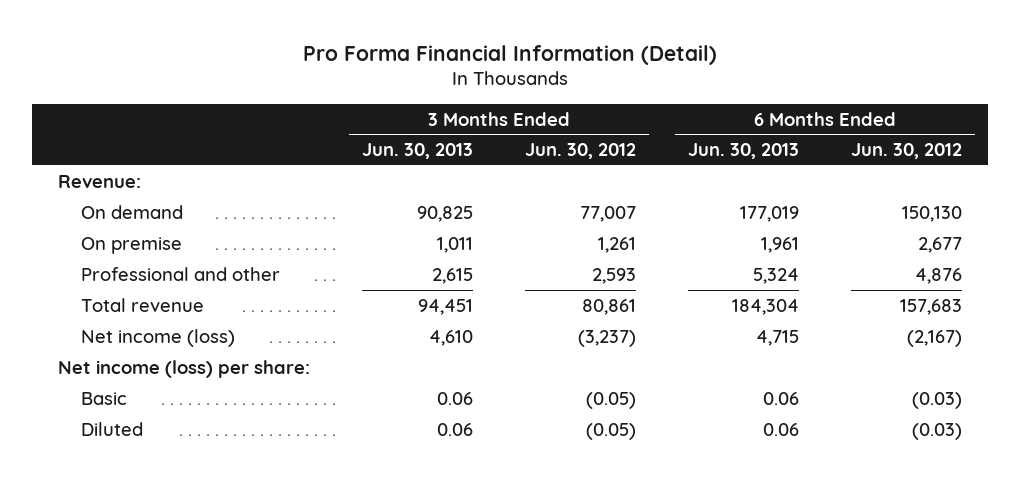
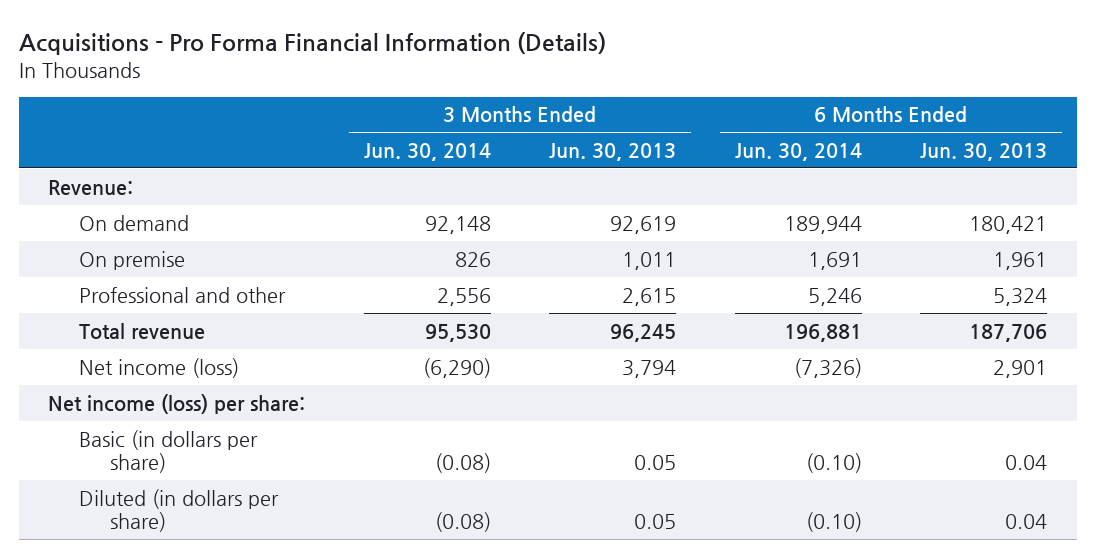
[303,44,718,65] Pro Forma Financial Information (Detail) -> [18,31,606,55] Acquisitions - Pro Forma Financial Information (Details)
[525,143,637,160] Jun. 30, 2012 -> none
[851,143,963,160] Jun. 30, 2012 -> none
none -> [363,143,491,162] Jun. 30, 2014
none -> [734,143,862,162] Jun. 30, 2014
[417,205,474,222] 90,825 -> [610,215,677,234] 92,619
[740,205,800,222] 177,019 -> [969,215,1048,234] 180,421
[418,298,474,315] 94,451 -> [610,323,677,342] 96,245
[732,298,800,315] 184,304 -> [969,323,1048,342] 187,706
[429,329,474,346] 4,610 -> [622,359,677,378] 3,794
[756,329,800,346] 4,715 -> [993,359,1048,378] 2,901
[81,391,128,405] Basic -> [79,429,259,474] Basic (in dollars per share)
[437,391,474,405] 0.06 -> [634,455,677,471] 0.05
[763,391,800,405] 0.06 -> [1005,455,1048,471] 0.04
[81,421,144,436] Diluted -> [79,488,280,533] Diluted (in dollars per share)
[437,422,474,436] 0.06 -> [634,514,677,530] 0.05
[763,422,800,436] 0.06 -> [1005,514,1048,530] 0.04

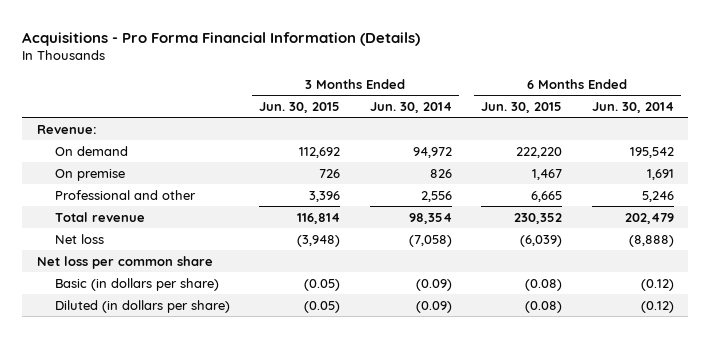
[549,143,677,162] Jun. 30, 2013 -> none
[920,143,1048,162] Jun. 30, 2013 -> none
none -> [259,101,341,113] Jun. 30, 2015
none -> [481,101,563,113] Jun. 30, 2015
[424,215,491,234] 92,148 -> [412,146,452,158] 94,972
[783,215,862,234] 189,944 -> [629,146,674,158] 195,542
[424,323,491,342] 95,530 -> [408,212,452,224] 98,354
[783,323,862,342] 196,881 -> [624,212,674,224] 202,479
[79,357,240,378] Net income (loss) -> [54,233,104,244] Net loss
[422,357,491,378] (6,290) -> [408,234,452,247] (7,058)
[793,357,862,378] (7,326) -> [628,234,674,247] (8,888)
[47,393,305,414] Net income (loss) per share: -> [37,255,214,269] Net loss per common share
[434,453,491,474] (0.08) -> [415,278,452,291] (0.09)
[805,453,862,474] (0.10) -> [640,278,674,291] (0.12)
[434,512,491,533] (0.08) -> [415,300,452,313] (0.09)
[805,512,862,533] (0.10) -> [640,300,674,313] (0.12)

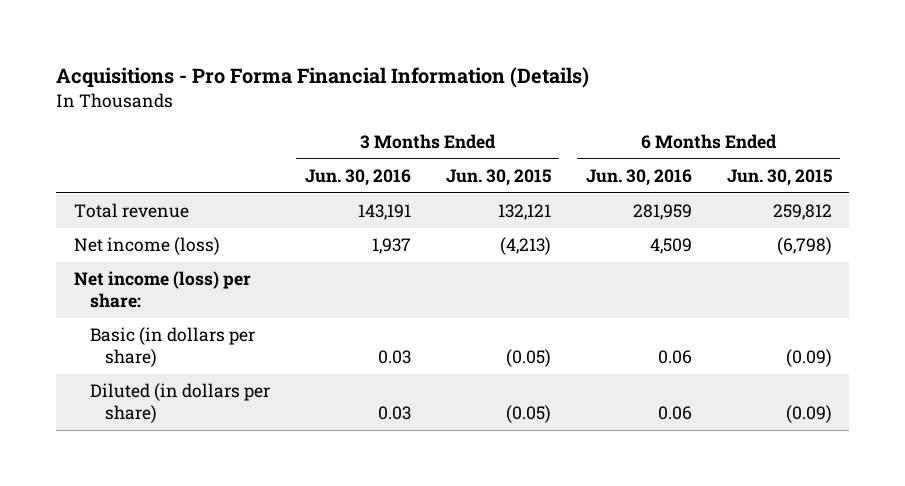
[369,101,452,113] Jun. 30, 2014 -> none
[591,101,674,113] Jun. 30, 2014 -> none
none -> [304,168,411,186] Jun. 30, 2016
none -> [585,168,692,186] Jun. 30, 2016
[37,124,98,134] Revenue: -> none
[54,145,128,156] On demand -> none
[54,168,125,181] On premise -> none
[54,189,196,200] Professional and other -> none
[297,212,341,224] 116,814 -> [497,204,551,221] 132,121
[514,212,563,224] 230,352 -> [772,204,832,221] 259,812
[54,233,104,244] Net loss -> [73,237,220,256] Net income (loss)
[297,234,341,247] (3,948) -> [499,237,551,256] (4,213)
[520,234,563,247] (6,039) -> [776,237,832,256] (6,798)
[37,255,214,269] Net loss per common share -> [73,271,251,309] Net income (loss) per share:
[525,278,563,291] (0.08) -> [785,349,832,368] (0.09)
[525,300,563,313] (0.08) -> [785,405,832,424] (0.09)

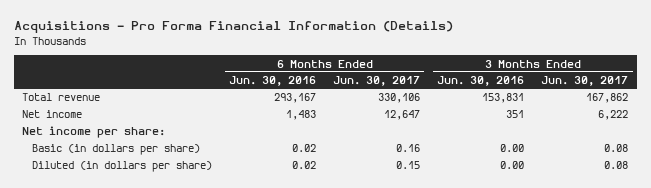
[445,168,551,186] Jun. 30, 2015 -> none
[726,168,832,186] Jun. 30, 2015 -> none
none -> [333,76,421,87] Jun. 30, 2017
none -> [541,76,629,87] Jun. 30, 2017
[357,204,411,221] 143,191 -> [482,93,525,104] 153,831
[632,204,692,221] 281,959 -> [274,93,317,104] 293,167
[73,237,220,256] Net income (loss) -> [22,110,83,119] Net income
[371,238,411,255] 1,937 -> [506,110,525,119] 351
[649,238,692,255] 4,509 -> [286,110,317,121] 1,483
[73,271,251,309] Net income (loss) per share: -> [22,126,166,139] Net income per share:
[377,350,411,365] 0.03 -> [500,144,525,153] 0.00
[657,350,692,365] 0.06 -> [292,144,317,153] 0.02
[377,406,411,421] 0.03 -> [500,161,525,170] 0.00
[657,406,692,421] 0.06 -> [292,161,317,170] 0.02

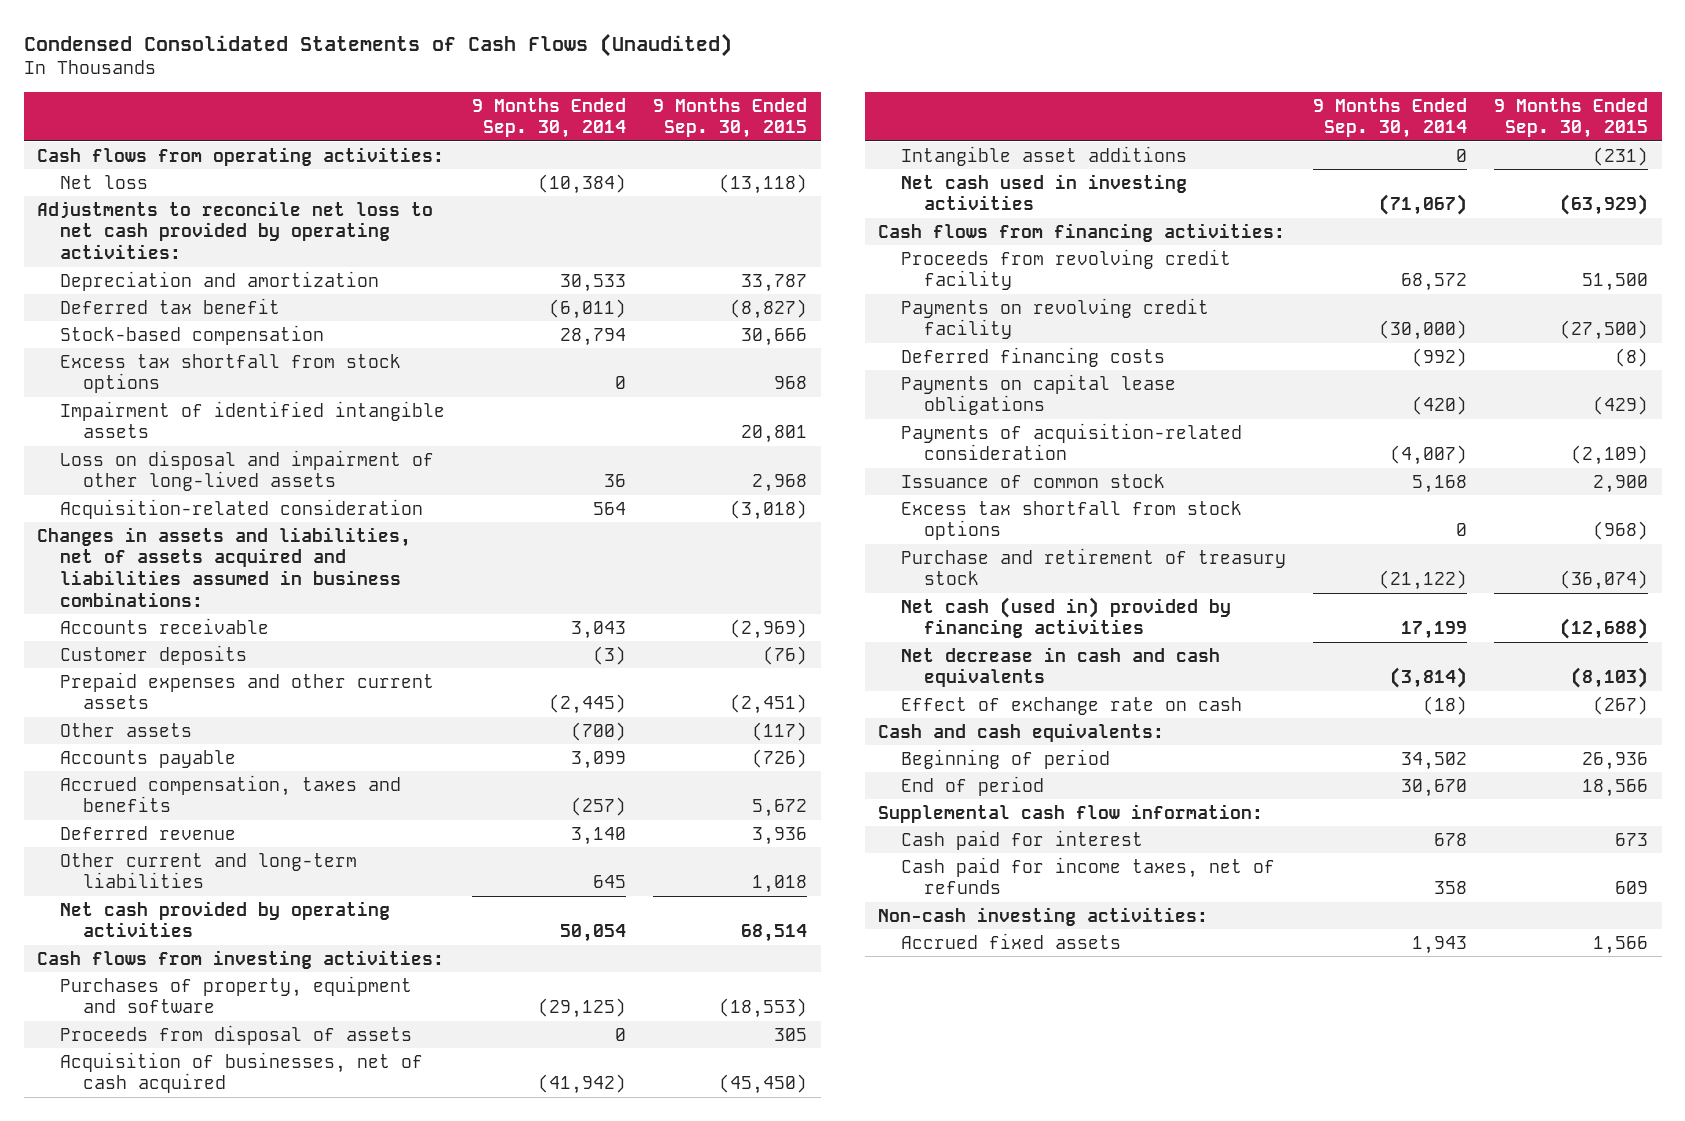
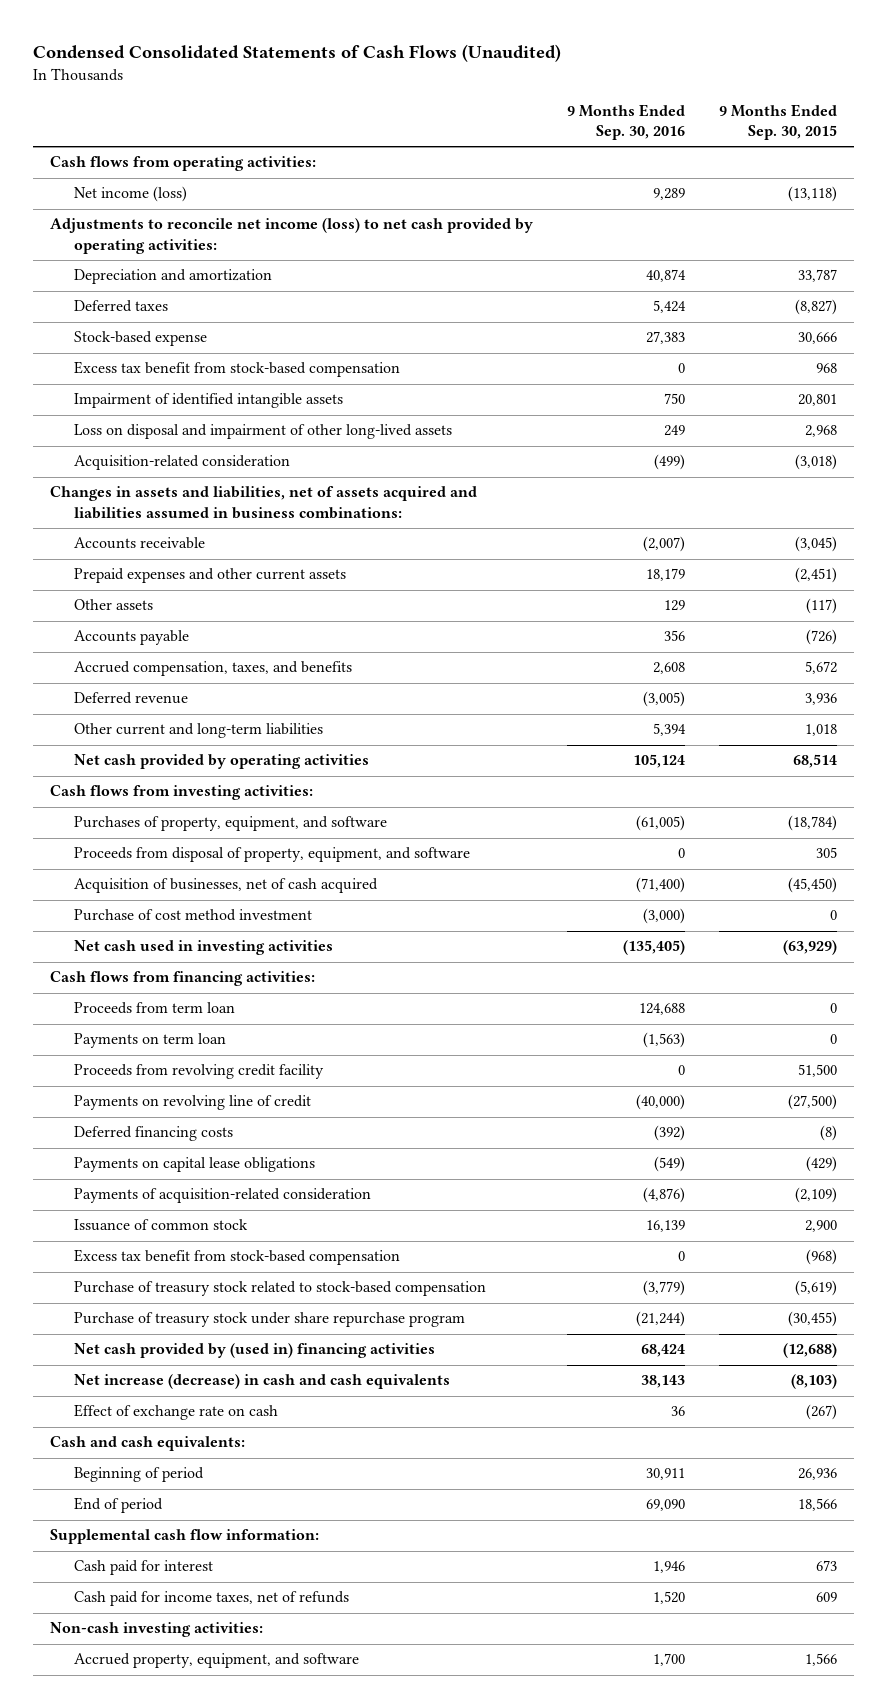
[472,97,627,139] 9 Months Ended Sep. 30, 2014 -> none
none -> [567,104,686,141] 9 Months Ended Sep. 30, 2016
[60,174,149,189] Net loss -> [74,186,188,203] Net income (loss)
[37,200,434,260] Adjustments to reconcile net loss to net cash provided by operating activities: -> [50,218,534,254] Adjustments to reconcile net income (loss) to net cash provided by operating activities:
[60,297,281,314] Deferred tax benefit -> [74,300,169,313] Deferred taxes
[60,324,325,345] Stock-based compensation -> [74,331,208,347] Stock-based expense
[60,353,402,394] Excess tax shortfall from stock options -> [74,361,401,378] Excess tax benefit from stock-based compensation
[60,644,248,665] Customer deposits -> none
[730,618,808,639] (2,969) -> [794,536,837,553] (3,045)
[60,774,402,813] Accrued compensation, taxes and benefits -> [74,661,353,677] Accrued compensation, taxes, and benefits
[60,975,413,1014] Purchases of property, equipment and software -> [74,816,388,832] Purchases of property, equipment, and software
[719,998,808,1019] (18,553) -> [787,815,837,832] (18,784)
[60,1024,413,1045] Proceeds from disposal of assets -> [74,847,471,863] Proceeds from disposal of property, equipment, and software
[901,145,1188,166] Intangible asset additions -> none
none -> [74,909,313,922] Purchase of cost method investment
none -> [74,1002,236,1015] Proceeds from term loan
none -> [74,1033,227,1049] Payments on term loan
[901,297,1210,340] Payments on revolving credit facility -> [74,1095,312,1111] Payments on revolving line of credit
[901,500,1243,541] Excess tax shortfall from stock options -> [74,1249,401,1266] Excess tax benefit from stock-based compensation
none -> [74,1281,487,1297] Purchase of treasury stock related to stock-based compensation
[901,547,1287,586] Purchase and retirement of treasury stock -> [74,1312,466,1328] Purchase of treasury stock under share repurchase program
[1560,570,1649,591] (36,074) -> [787,1311,837,1328] (30,455)
[901,596,1232,639] Net cash (used in) provided by financing activities -> [74,1343,436,1359] Net cash provided by (used in) financing activities
[901,646,1221,688] Net decrease in cash and cash equivalents -> [74,1374,451,1390] Net increase (decrease) in cash and cash equivalents
[901,932,1122,949] Accrued fixed assets -> [74,1653,360,1669] Accrued property, equipment, and software

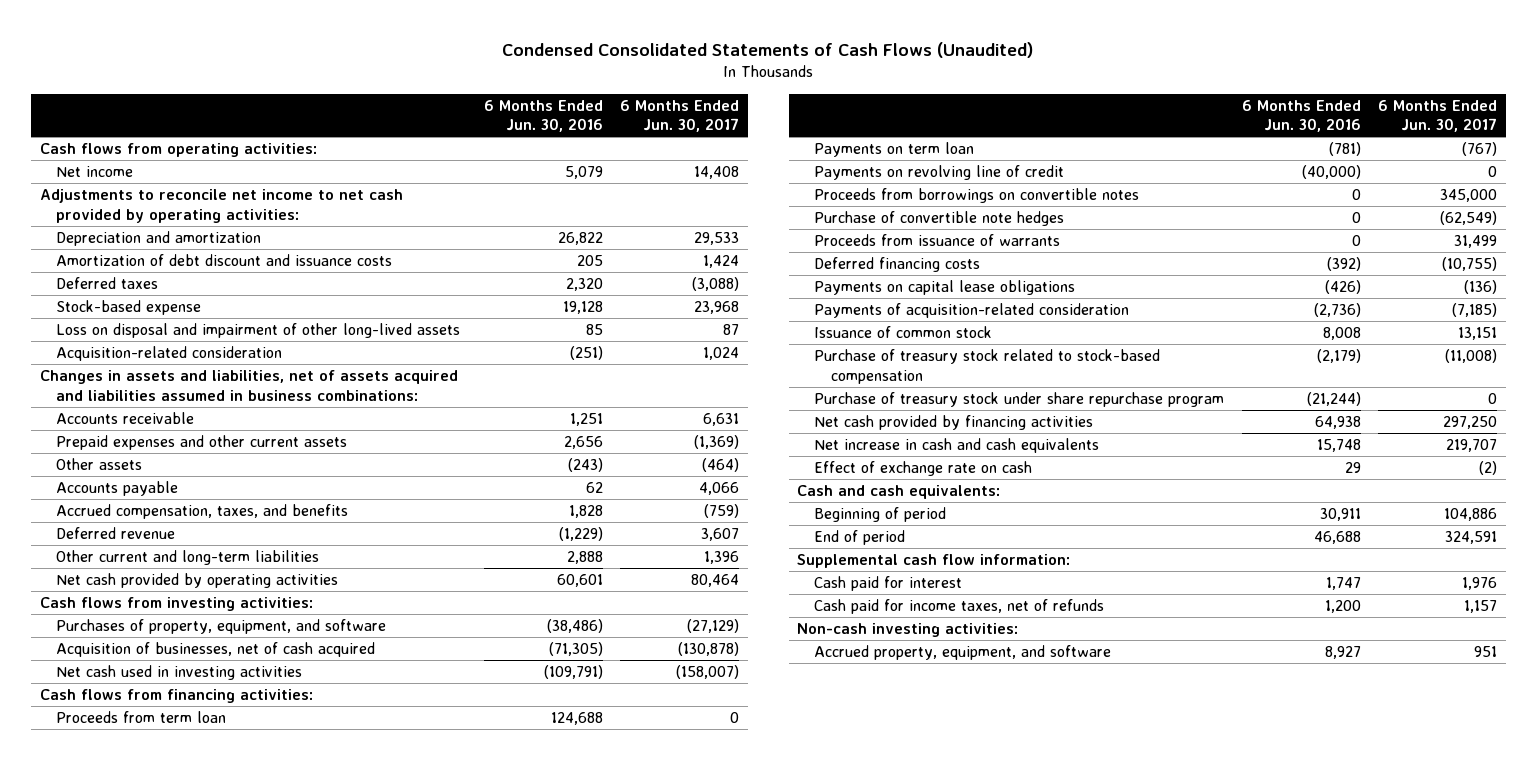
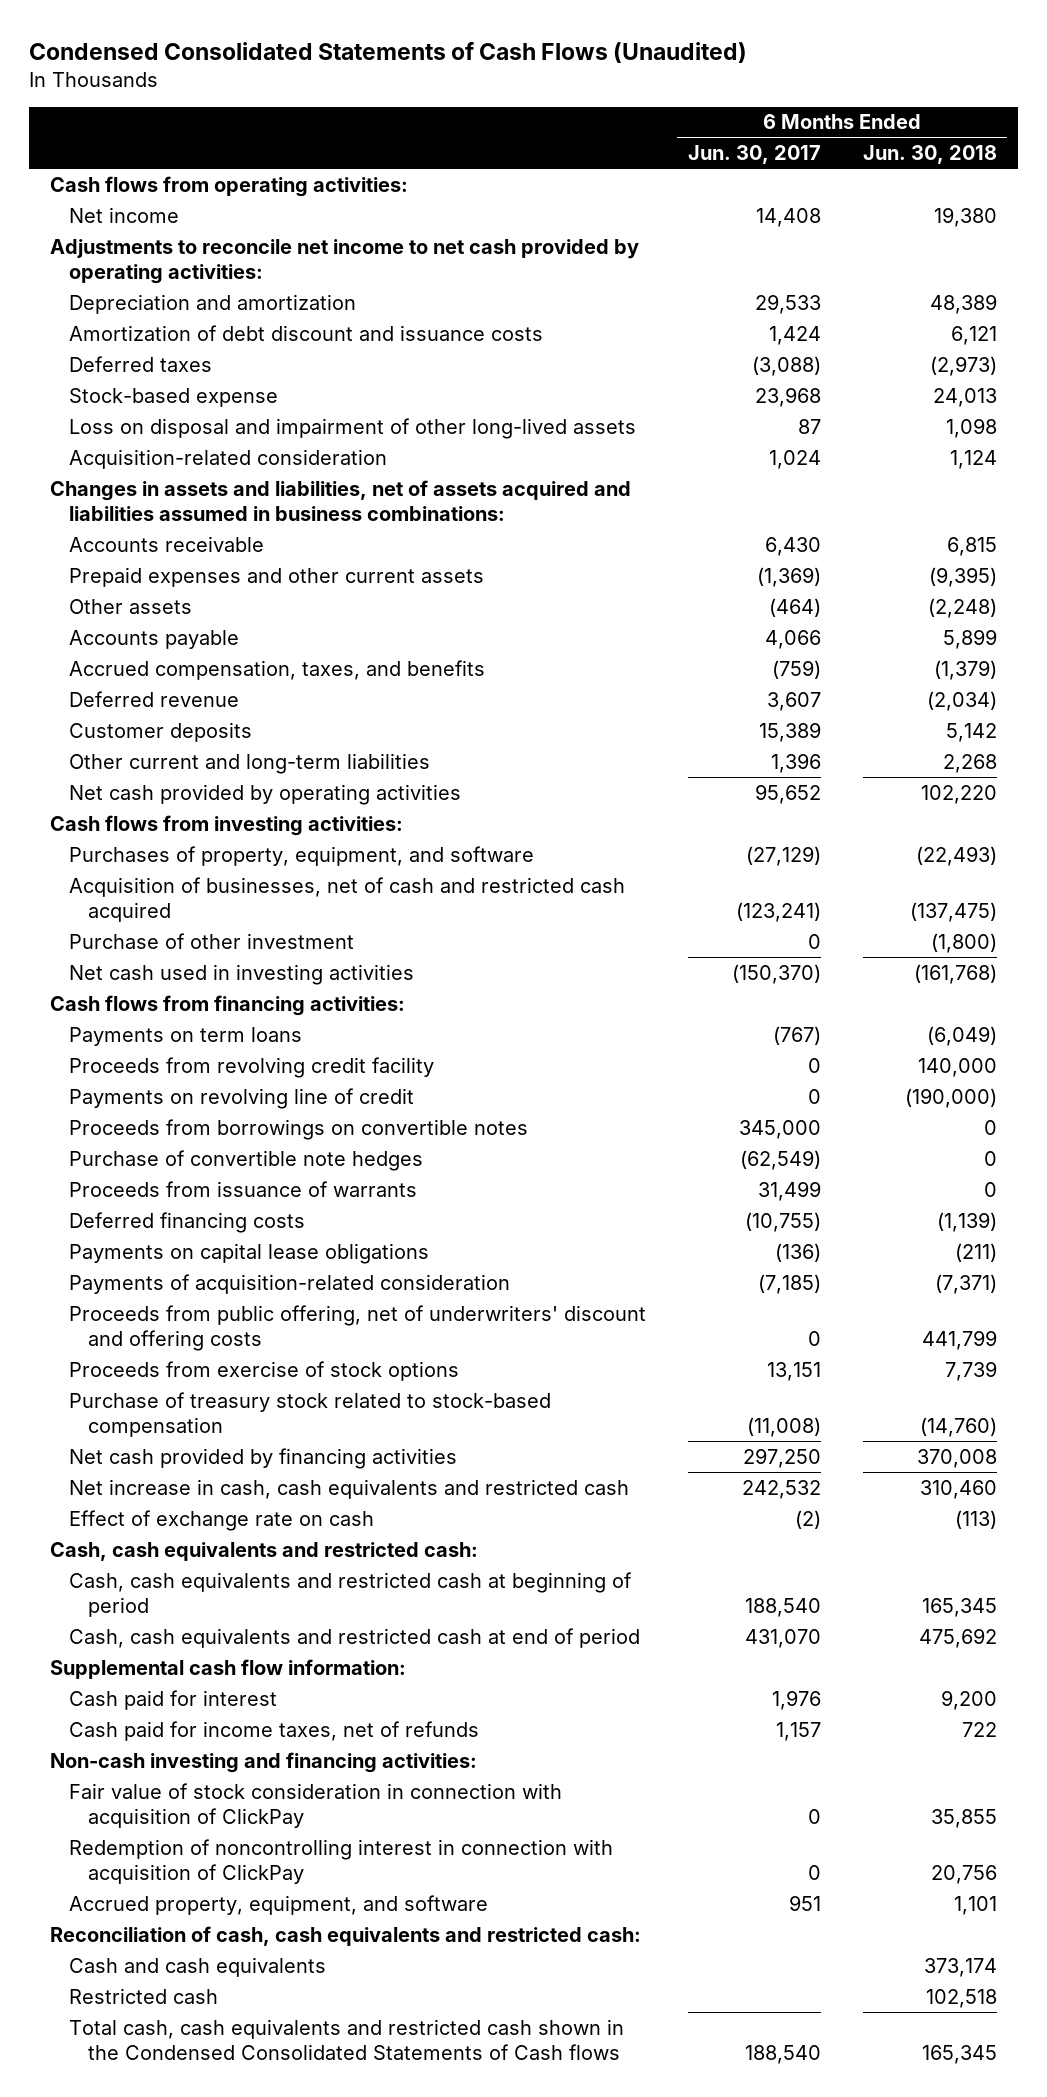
[483,99,603,133] 6 Months Ended Jun. 30, 2016 -> none
none -> [862,145,997,165] Jun. 30, 2018
[703,413,740,427] 6,631 -> [764,536,821,556] 6,430
none -> [68,721,252,742] Customer deposits
[691,574,740,588] 80,464 -> [754,783,821,804] 95,652
[56,642,376,658] Acquisition of businesses, net of cash acquired -> [68,876,625,922] Acquisition of businesses, net of cash and restricted cash acquired
[678,642,740,657] (130,878) -> [735,901,821,922] (123,241)
none -> [68,932,354,949] Purchase of other investment
[676,665,740,680] (158,007) -> [731,963,821,984] (150,370)
[56,711,227,724] Proceeds from term loan -> none
[814,142,975,158] Payments on term loan -> [68,1026,302,1046] Payments on term loans
none -> [68,1056,434,1078] Proceeds from revolving credit facility
none -> [68,1304,646,1351] Proceeds from public offering, net of underwriters' discount and offering costs
[814,326,993,339] Issuance of common stock -> [68,1360,459,1381] Proceeds from exercise of stock options
[814,392,1225,408] Purchase of treasury stock under share repurchase program -> none
[814,438,1100,454] Net increase in cash and cash equivalents -> [68,1478,629,1499] Net increase in cash, cash equivalents and restricted cash
[1446,439,1498,453] 219,707 -> [741,1479,821,1499] 242,532
[814,507,947,523] Beginning of period -> none
[814,530,906,546] End of period -> none
[797,485,1001,500] Cash and cash equivalents: -> [50,1541,479,1561] Cash, cash equivalents and restricted cash:
none -> [68,1571,632,1617] Cash, cash equivalents and restricted cash at beginning of period
none -> [68,1627,640,1648] Cash, cash equivalents and restricted cash at end of period
[797,623,1019,638] Non-cash investing activities: -> [50,1751,478,1773] Non-cash investing and financing activities:
none -> [68,1782,562,1828] Fair value of stock consideration in connection with acquisition of ClickPay
none -> [68,1838,613,1884] Redemption of noncontrolling interest in connection with acquisition of ClickPay
none -> [50,1925,642,1946] Reconciliation of cash, cash equivalents and restricted cash:
none -> [68,1956,326,1977] Cash and cash equivalents
none -> [68,1987,218,2004] Restricted cash
none -> [68,2018,624,2060] Total cash, cash equivalents and restricted cash shown in the Condensed Consolidated Statements of Cash flows

